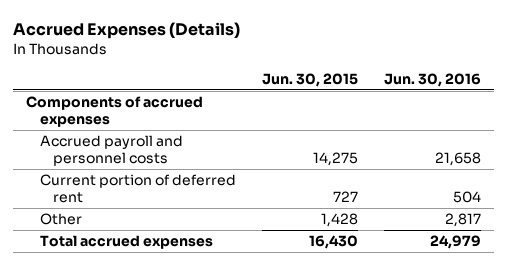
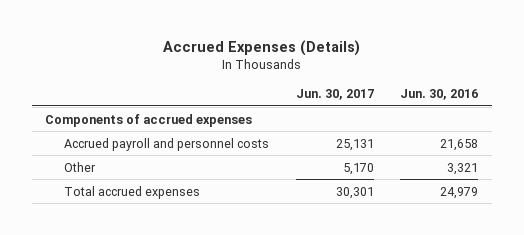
[262,73,359,88] Jun. 30, 2015 -> none
none -> [295,88,374,100] Jun. 30, 2017
[39,174,236,204] Current portion of deferred rent -> none
[445,213,482,228] 2,817 -> [447,162,479,175] 3,321

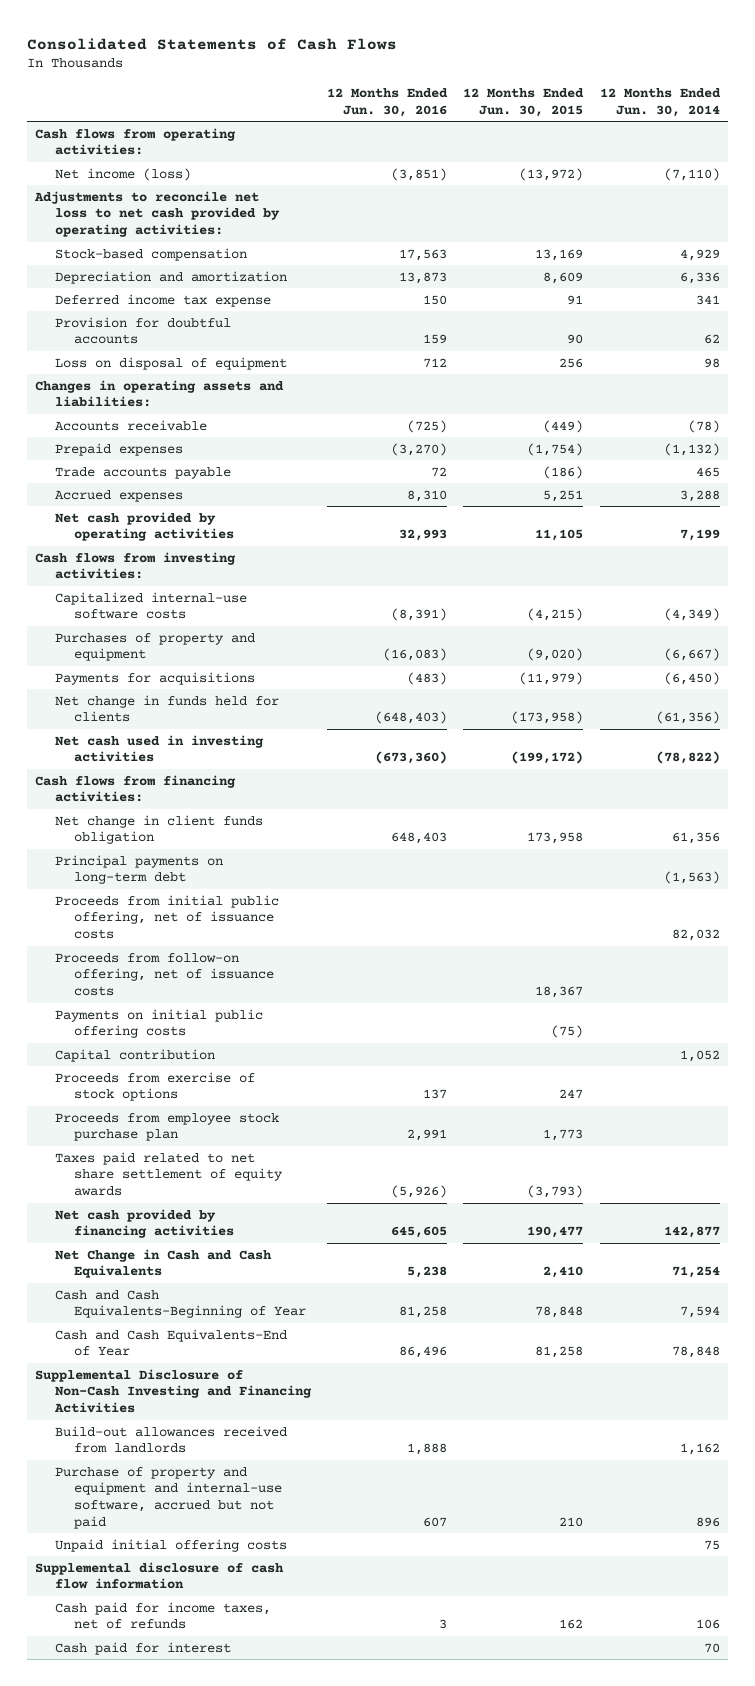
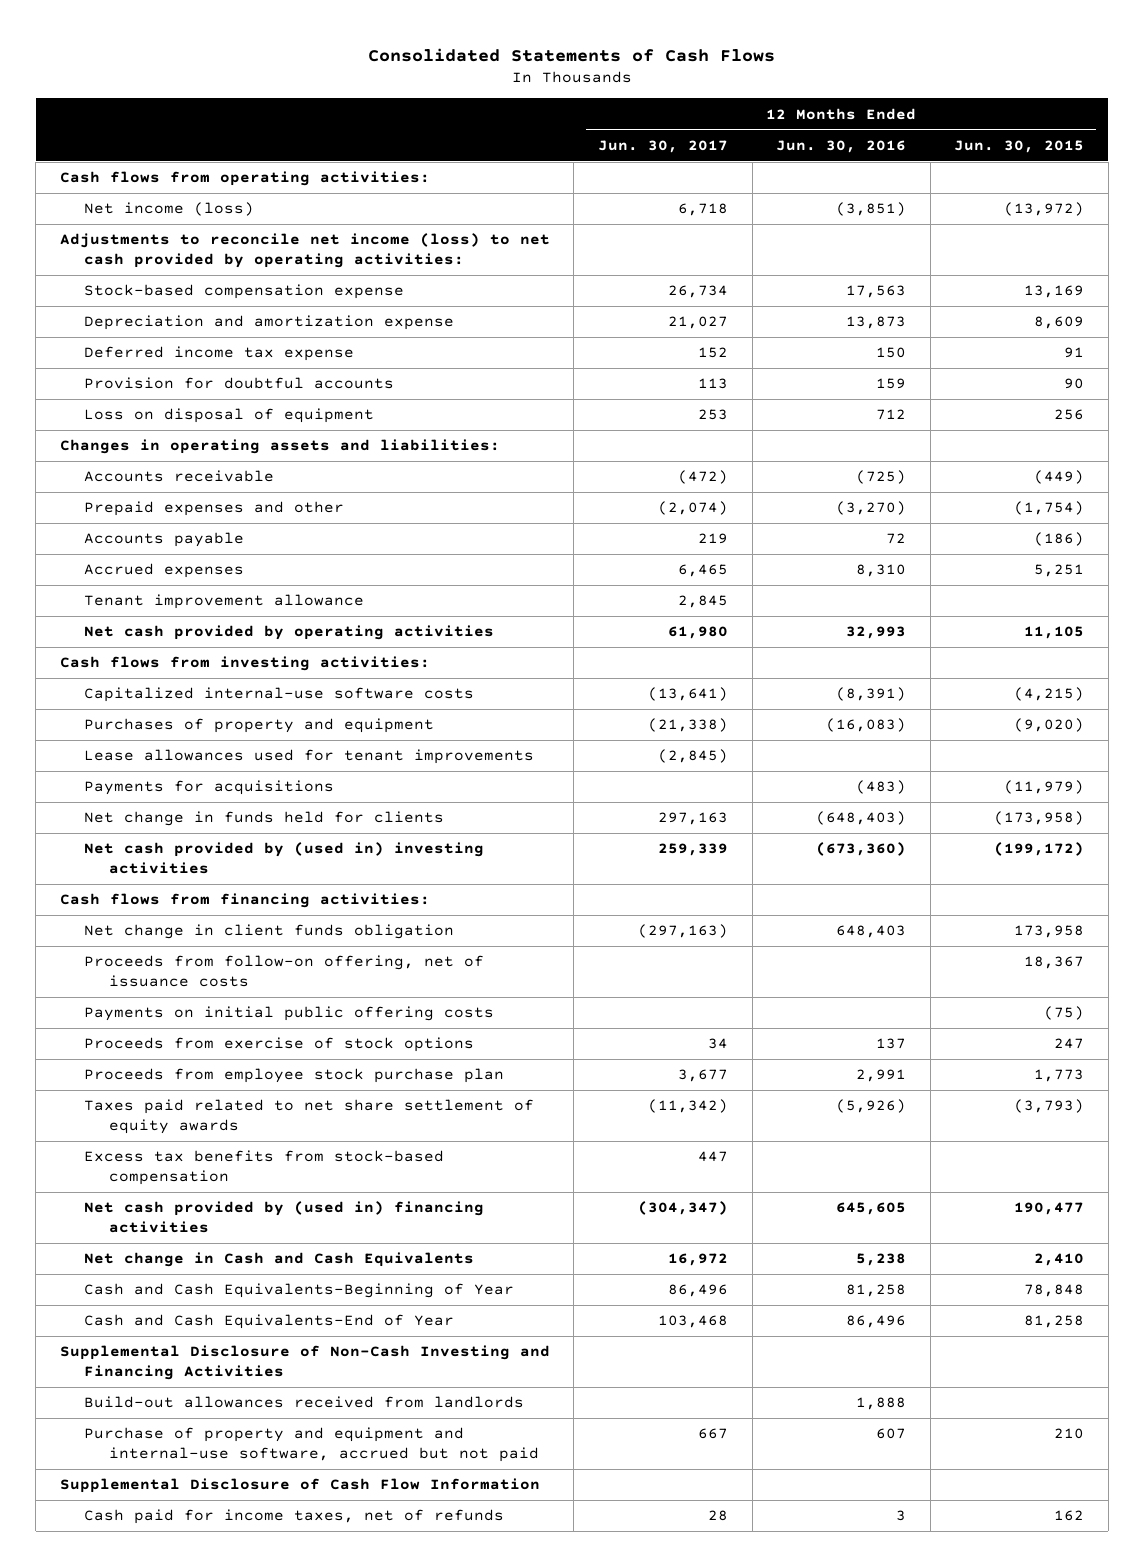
[599,87,721,117] 12 Months Ended Jun. 30, 2014 -> none
none -> [597,139,728,153] Jun. 30, 2017
[34,190,280,238] Adjustments to reconcile net loss to net cash provided by operating activities: -> [59,233,550,269] Adjustments to reconcile net income (loss) to net cash provided by operating activities:
[54,247,247,261] Stock-based compensation -> [84,284,405,300] Stock-based compensation expense
[54,270,287,284] Depreciation and amortization -> [84,315,455,331] Depreciation and amortization expense
[54,442,183,456] Prepaid expenses -> [84,501,345,517] Prepaid expenses and other
[54,466,231,479] Trade accounts payable -> [84,532,245,548] Accounts payable
none -> [84,594,365,610] Tenant improvement allowance
none -> [84,749,535,765] Lease allowances used for tenant improvements
[54,734,264,763] Net cash used in investing activities -> [84,842,485,875] Net cash provided by (used in) investing activities
[54,854,223,885] Principal payments on long-term debt -> none
[54,894,279,940] Proceeds from initial public offering, net of issuance costs -> none
[54,1048,215,1062] Capital contribution -> none
none -> [84,1150,445,1186] Excess tax benefits from stock-based compensation
[54,1208,235,1239] Net cash provided by financing activities -> [84,1201,485,1234] Net cash provided by (used in) financing activities
[54,1248,272,1279] Net Change in Cash and Cash Equivalents -> [84,1252,475,1268] Net change in Cash and Cash Equivalents
[54,1538,287,1552] Unpaid initial offering costs -> none
[35,1561,285,1590] Supplemental disclosure of cash flow information -> [59,1478,540,1494] Supplemental Disclosure of Cash Flow Information
[54,1641,231,1655] Cash paid for interest -> none

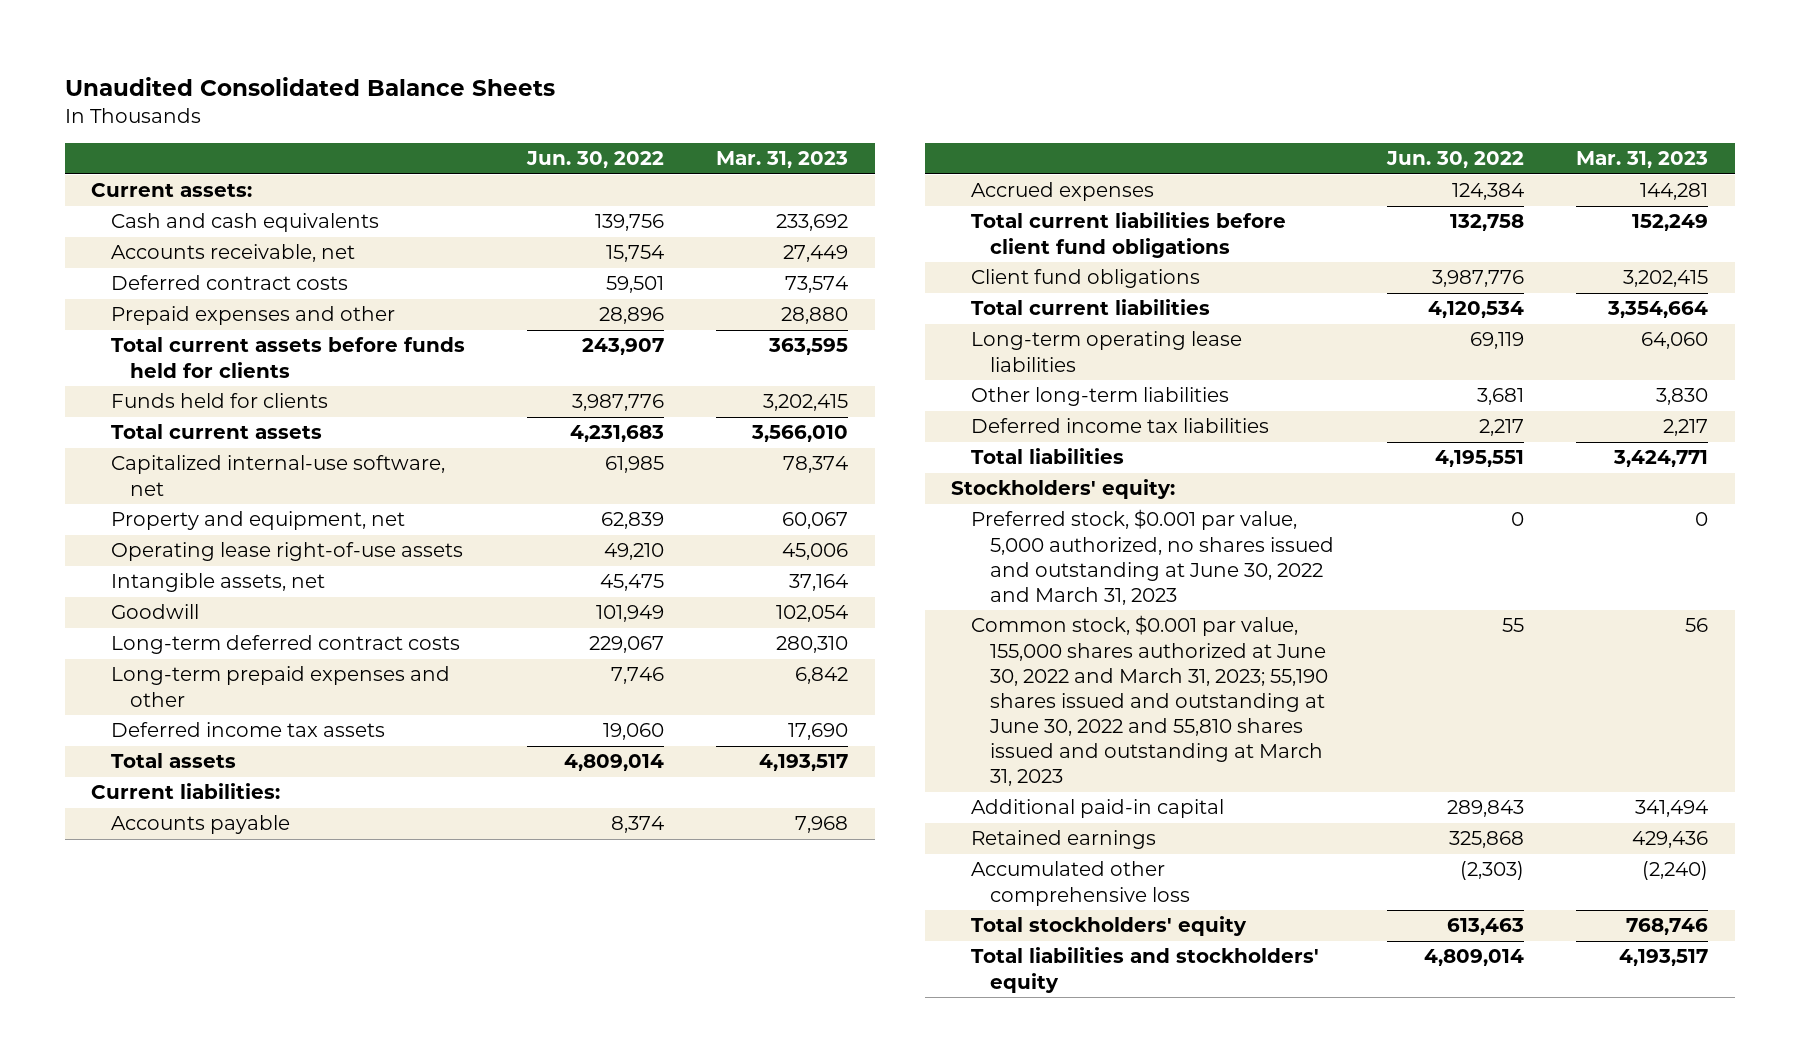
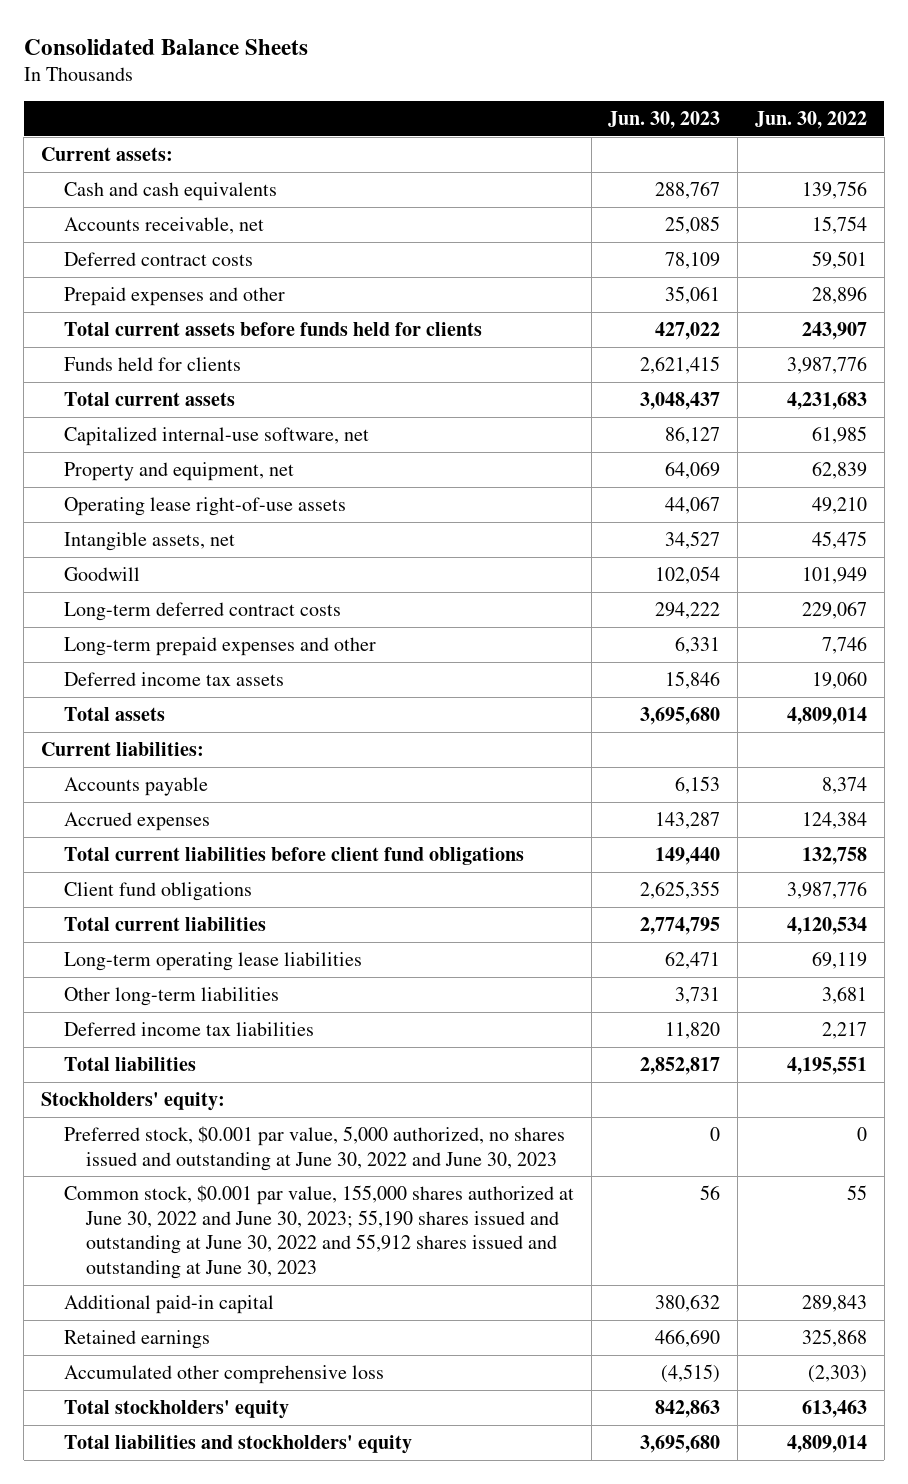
[64,76,555,96] Unaudited Consolidated Balance Sheets -> [23,38,308,55] Consolidated Balance Sheets
[716,151,849,169] Mar. 31, 2023 -> none
none -> [608,111,721,130] Jun. 30, 2023
[970,509,1335,605] Preferred stock, $0.001 par value, 5,000 authorized, no shares issued and outstanding at June 30, 2022 and March 31, 2023 -> [63,1125,565,1171] Preferred stock, $0.001 par value, 5,000 authorized, no shares issued and outstanding at June 30, 2022 and June 30, 2023
[970,615,1329,787] Common stock, $0.001 par value, 155,000 shares authorized at June 30, 2022 and March 31, 2023; 55,190 shares issued and outstanding at June 30, 2022 and 55,810 shares issued and outstanding at March 31, 2023 -> [63,1184,574,1279] Common stock, $0.001 par value, 155,000 shares authorized at June 30, 2022 and June 30, 2023; 55,190 shares issued and outstanding at June 30, 2022 and 55,912 shares issued and outstanding at June 30, 2023

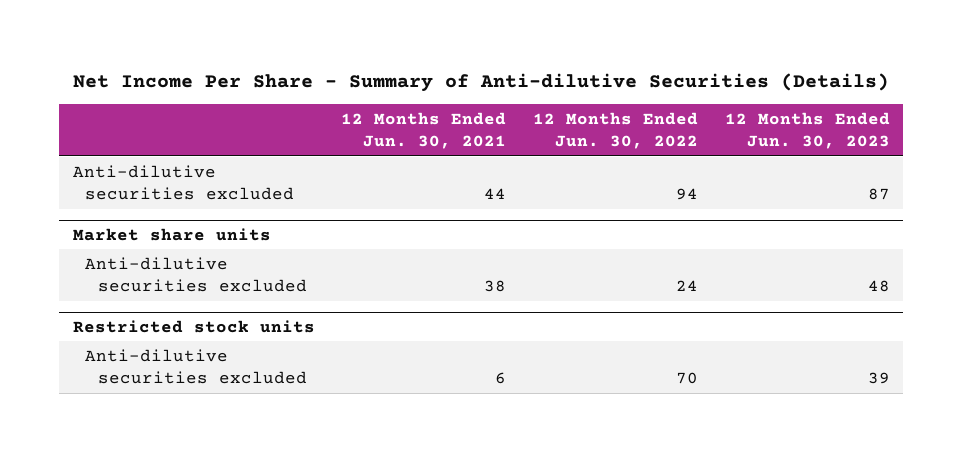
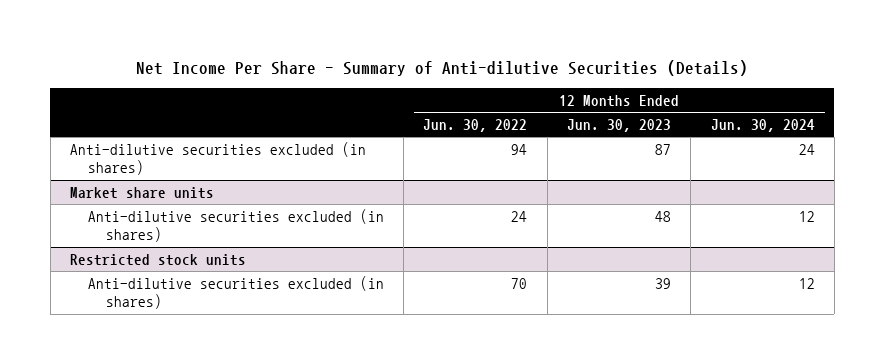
[341,112,507,150] 12 Months Ended Jun. 30, 2021 -> none
none -> [710,118,815,132] Jun. 30, 2024
[72,164,295,201] Anti-dilutive securities excluded -> [69,141,366,176] Anti-dilutive securities excluded (in shares)
[85,256,308,293] Anti-dilutive securities excluded -> [87,208,384,243] Anti-dilutive securities excluded (in shares)
[85,348,308,385] Anti-dilutive securities excluded -> [87,275,384,310] Anti-dilutive securities excluded (in shares)

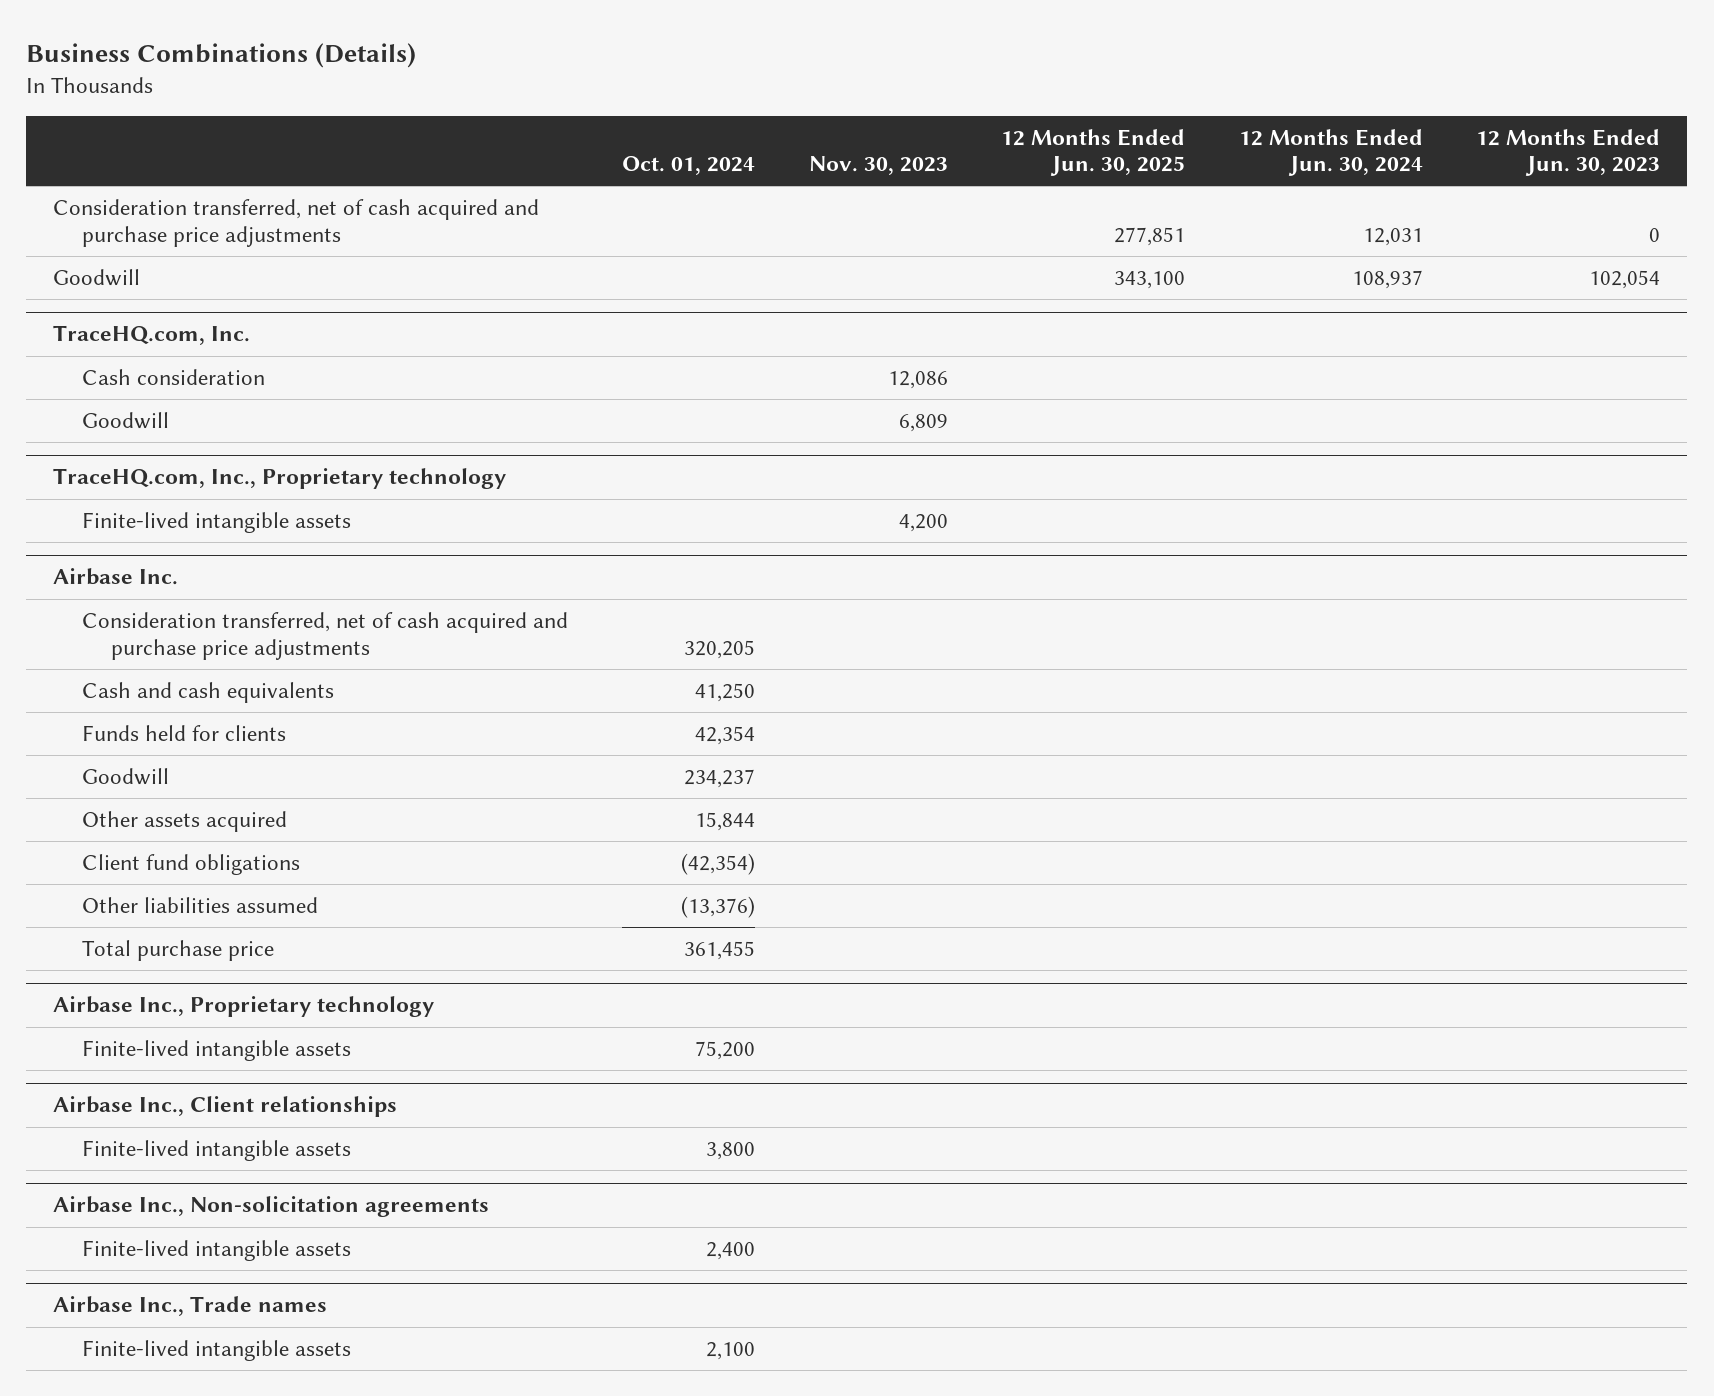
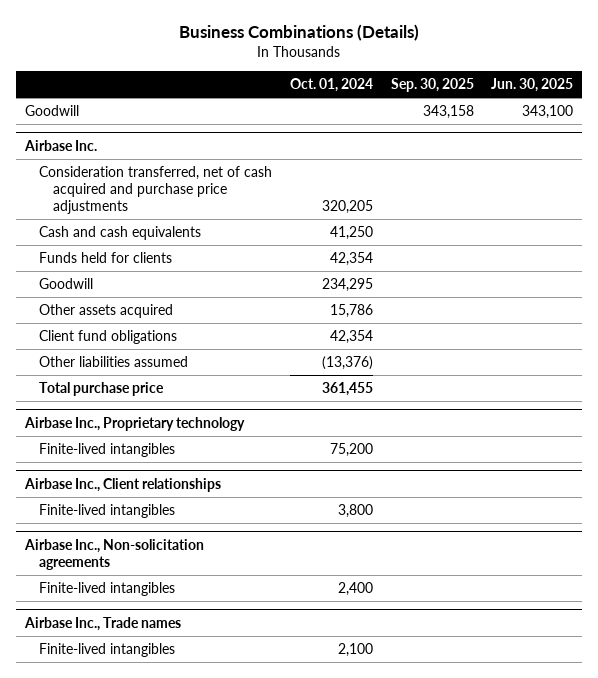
[808,156,948,176] Nov. 30, 2023 -> none
[1001,128,1186,177] 12 Months Ended Jun. 30, 2025 -> none
[1238,128,1423,177] 12 Months Ended Jun. 30, 2024 -> none
[1476,128,1661,177] 12 Months Ended Jun. 30, 2023 -> none
none -> [390,78,474,93] Sep. 30, 2025
none -> [491,78,574,93] Jun. 30, 2025
[53,199,540,247] Consideration transferred, net of cash acquired and purchase price adjustments -> none
[53,325,251,346] TraceHQ.com, Inc. -> none
[82,369,266,386] Cash consideration -> none
[82,412,170,430] Goodwill -> none
[53,468,507,490] TraceHQ.com, Inc., Proprietary technology -> none
[82,512,352,534] Finite-lived intangible assets -> none
[683,769,755,789] 234,237 -> [321,278,373,293] 234,295
[694,812,755,832] 15,844 -> [329,304,373,319] 15,786
[680,853,755,876] (42,354) -> [329,330,373,345] 42,354
[82,1040,352,1062] Finite-lived intangible assets -> [38,443,175,458] Finite-lived intangibles
[82,1140,352,1162] Finite-lived intangible assets -> [38,504,175,519] Finite-lived intangibles
[82,1240,352,1262] Finite-lived intangible assets -> [38,582,175,597] Finite-lived intangibles
[82,1340,352,1362] Finite-lived intangible assets -> [38,643,175,658] Finite-lived intangibles

